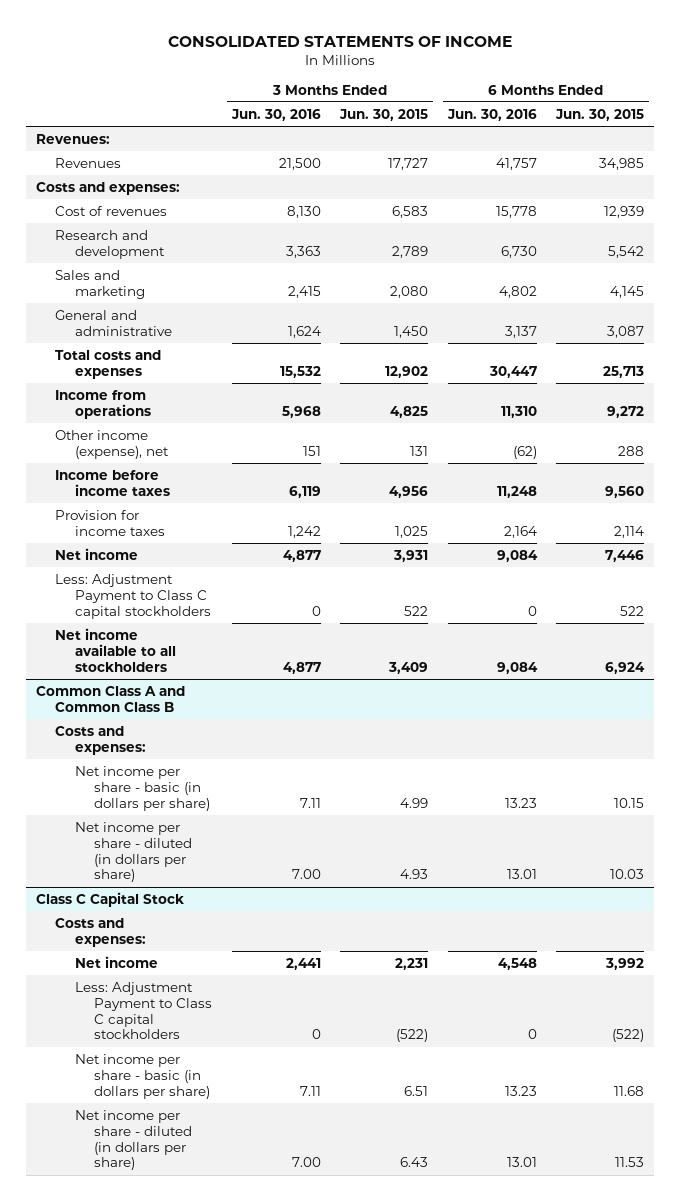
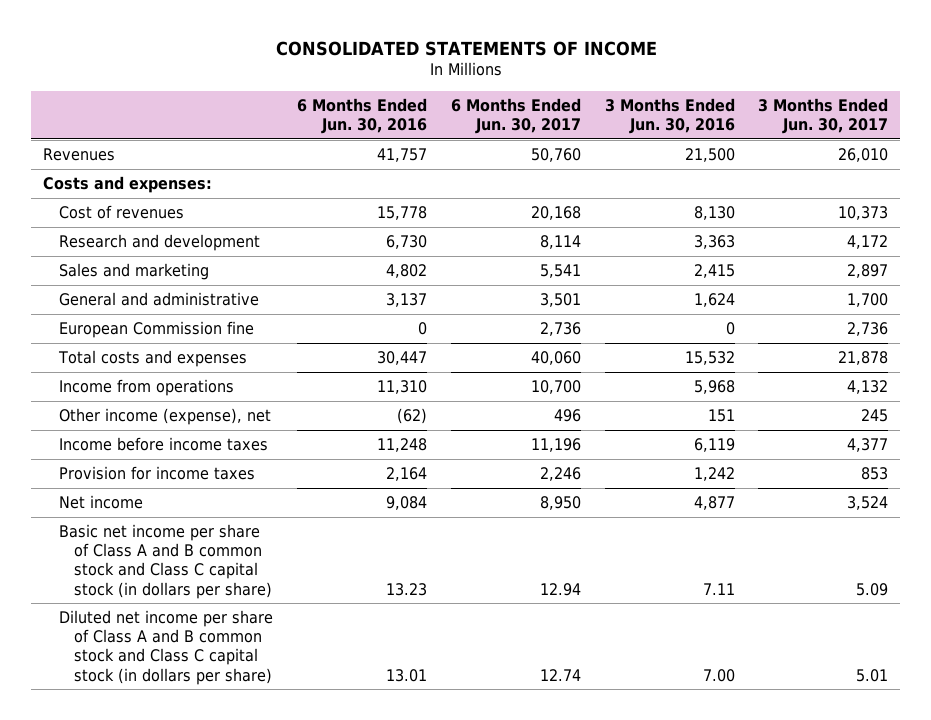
[339,108,429,121] Jun. 30, 2015 -> none
[555,108,645,121] Jun. 30, 2015 -> none
none -> [450,97,581,134] 6 Months Ended Jun. 30, 2017
none -> [758,97,889,134] 3 Months Ended Jun. 30, 2017
[35,133,110,144] Revenues: -> none
none -> [58,321,254,339] European Commission fine
[55,573,211,619] Less: Adjustment Payment to Class C capital stockholders -> none
[55,627,176,672] Net income available to all stockholders -> none
[35,685,185,712] Common Class A and Common Class B -> none
[55,725,146,755] Costs and expenses: -> none
[35,891,184,907] Class C Capital Stock -> none
[55,917,146,947] Costs and expenses: -> none
[74,955,158,968] Net income -> none
[74,981,213,1040] Less: Adjustment Payment to Class C capital stockholders -> none
[74,1053,211,1099] Net income per share - basic (in dollars per share) -> none
[74,1109,193,1171] Net income per share - diluted (in dollars per share) -> none
[74,765,211,811] Net income per share - basic (in dollars per share) -> [58,524,273,599] Basic net income per share of Class A and B common stock and Class C capital stock (in dollars per share)
[74,821,193,883] Net income per share - diluted (in dollars per share) -> [58,610,273,685] Diluted net income per share of Class A and B common stock and Class C capital stock (in dollars per share)

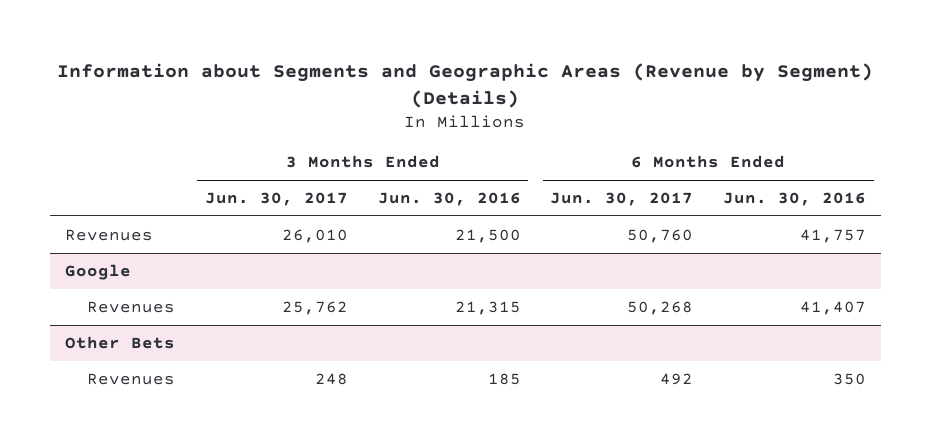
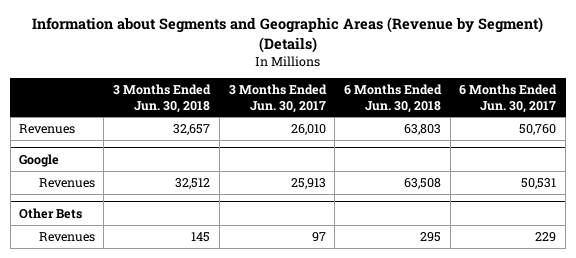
[377,192,521,207] Jun. 30, 2016 -> none
[723,192,867,207] Jun. 30, 2016 -> none
none -> [113,83,212,113] 3 Months Ended Jun. 30, 2018
none -> [343,83,442,113] 6 Months Ended Jun. 30, 2018
[281,300,348,315] 25,762 -> [290,177,326,189] 25,913
[627,300,694,315] 50,268 -> [521,177,557,189] 50,531
[314,372,348,385] 248 -> [311,231,326,242] 97
[660,372,694,385] 492 -> [535,231,557,242] 229

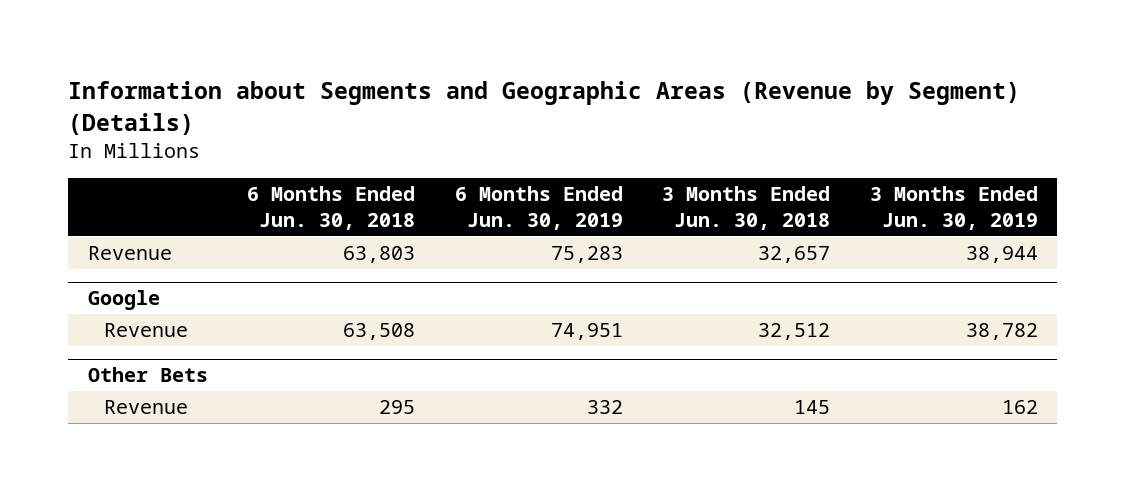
[228,83,327,113] 3 Months Ended Jun. 30, 2017 -> none
[459,83,558,113] 6 Months Ended Jun. 30, 2017 -> none
none -> [454,186,623,231] 6 Months Ended Jun. 30, 2019
none -> [869,186,1038,231] 3 Months Ended Jun. 30, 2019
[19,123,76,134] Revenues -> [87,246,172,261] Revenue
[38,177,95,188] Revenues -> [103,323,188,338] Revenue
[38,231,95,242] Revenues -> [103,400,188,415] Revenue

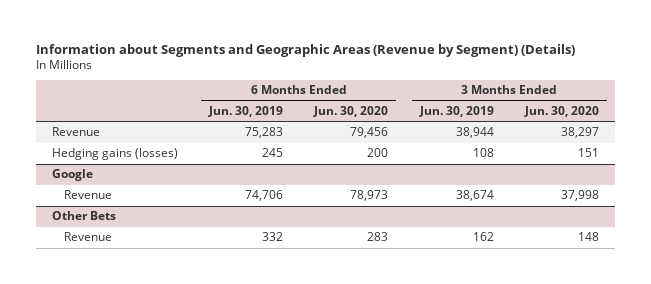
[247,186,416,231] 6 Months Ended Jun. 30, 2018 -> none
[662,186,831,231] 3 Months Ended Jun. 30, 2018 -> none
none -> [313,106,389,118] Jun. 30, 2020
none -> [524,106,600,118] Jun. 30, 2020
none -> [51,148,178,161] Hedging gains (losses)
[550,323,623,341] 74,951 -> [245,190,284,202] 74,706
[965,323,1038,341] 38,782 -> [455,190,494,202] 38,674

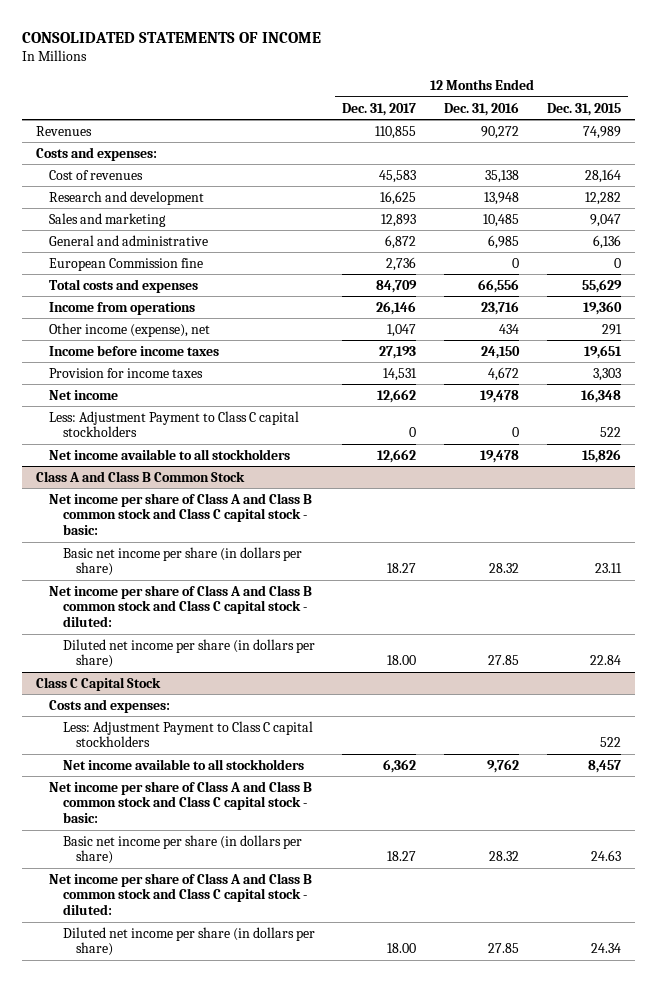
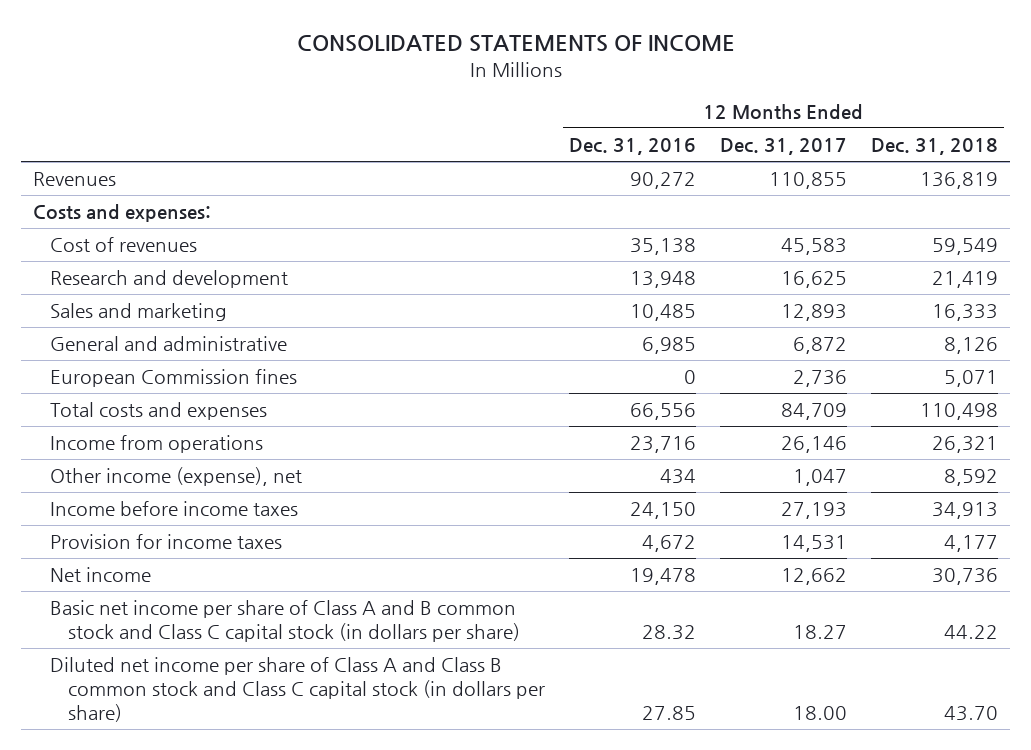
[547,102,622,116] Dec. 31, 2015 -> none
none -> [870,137,998,155] Dec. 31, 2018
[49,257,204,271] European Commission fine -> [50,369,298,388] European Commission fines
[49,410,300,438] Less: Adjustment Payment to Class C capital stockholders -> none
[49,448,291,460] Net income available to all stockholders -> none
[36,470,246,482] Class A and Class B Common Stock -> none
[49,492,313,536] Net income per share of Class A and Class B common stock and Class C capital stock - basic: -> none
[49,584,313,628] Net income per share of Class A and Class B common stock and Class C capital stock - diluted: -> none
[36,676,162,691] Class C Capital Stock -> none
[49,698,171,713] Costs and expenses: -> none
[62,720,313,748] Less: Adjustment Payment to Class C capital stockholders -> none
[62,758,304,770] Net income available to all stockholders -> none
[49,780,313,824] Net income per share of Class A and Class B common stock and Class C capital stock - basic: -> none
[62,834,302,865] Basic net income per share (in dollars per share) -> none
[49,872,313,916] Net income per share of Class A and Class B common stock and Class C capital stock - diluted: -> none
[62,926,315,957] Diluted net income per share (in dollars per share) -> none
[62,546,302,577] Basic net income per share (in dollars per share) -> [50,600,520,643] Basic net income per share of Class A and B common stock and Class C capital stock (in dollars per share)
[62,638,315,669] Diluted net income per share (in dollars per share) -> [50,657,545,722] Diluted net income per share of Class A and Class B common stock and Class C capital stock (in dollars per share)

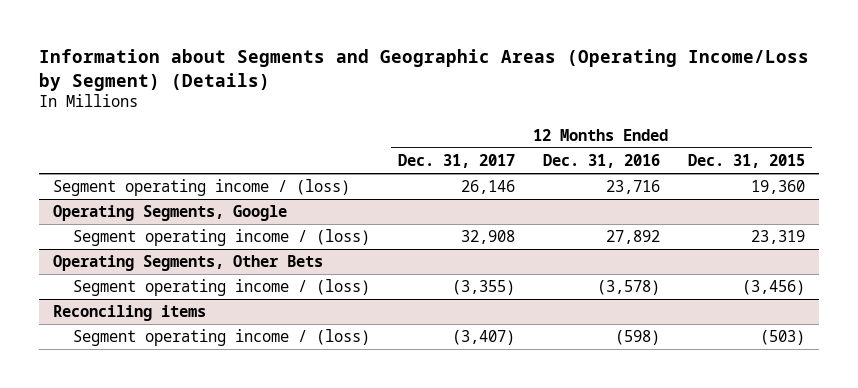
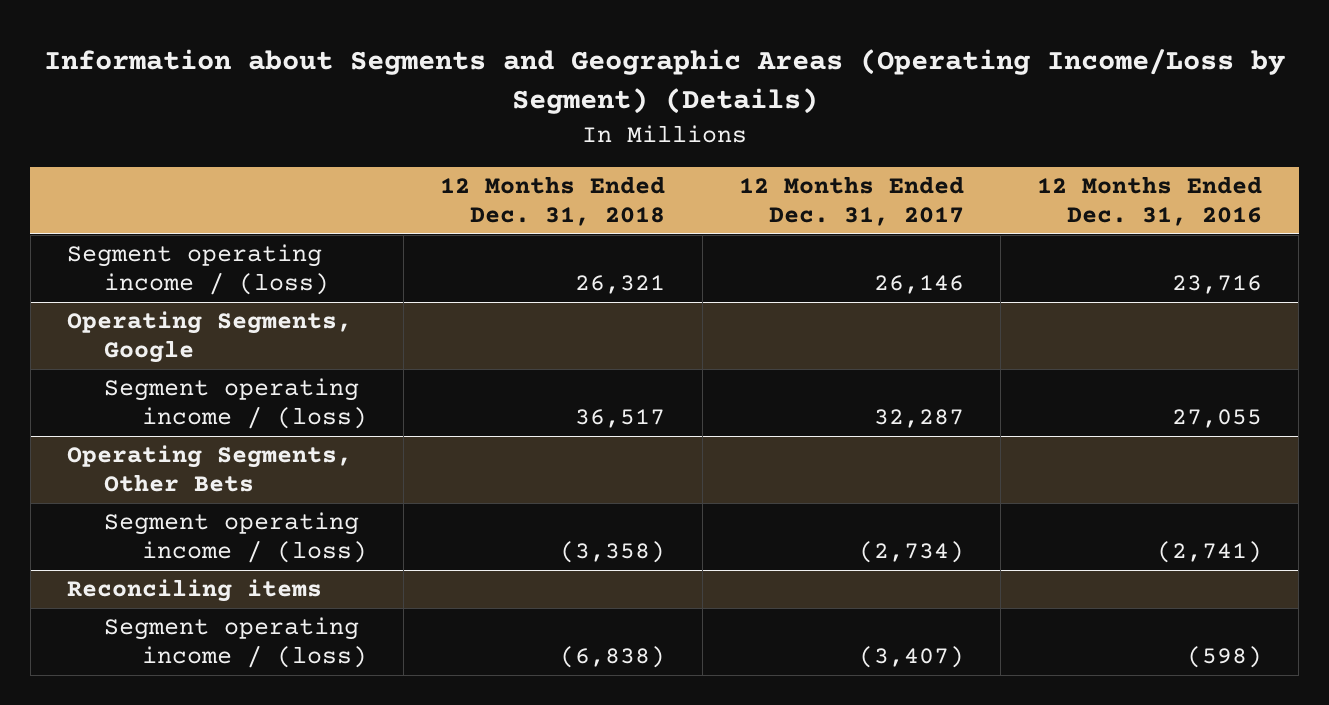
[687,154,805,169] Dec. 31, 2015 -> none
none -> [440,175,666,227] 12 Months Ended Dec. 31, 2018
[460,230,515,245] 32,908 -> [873,409,964,429] 32,287
[605,230,660,245] 27,892 -> [1172,409,1263,429] 27,055
[451,280,515,296] (3,355) -> [858,541,964,564] (2,734)
[596,280,660,296] (3,578) -> [1157,541,1263,564] (2,741)

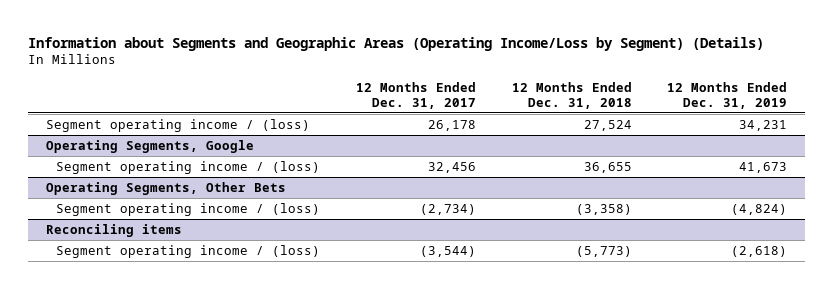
[1037,175,1263,227] 12 Months Ended Dec. 31, 2016 -> none
none -> [667,81,788,109] 12 Months Ended Dec. 31, 2019
[575,275,666,295] 26,321 -> [583,119,632,131] 27,524
[873,275,964,295] 26,146 -> [427,119,476,131] 26,178
[575,409,666,429] 36,517 -> [583,161,632,173] 36,655
[873,409,964,429] 32,287 -> [427,161,476,173] 32,456
[560,646,666,669] (6,838) -> [575,245,632,257] (5,773)
[858,646,964,669] (3,407) -> [419,245,476,257] (3,544)

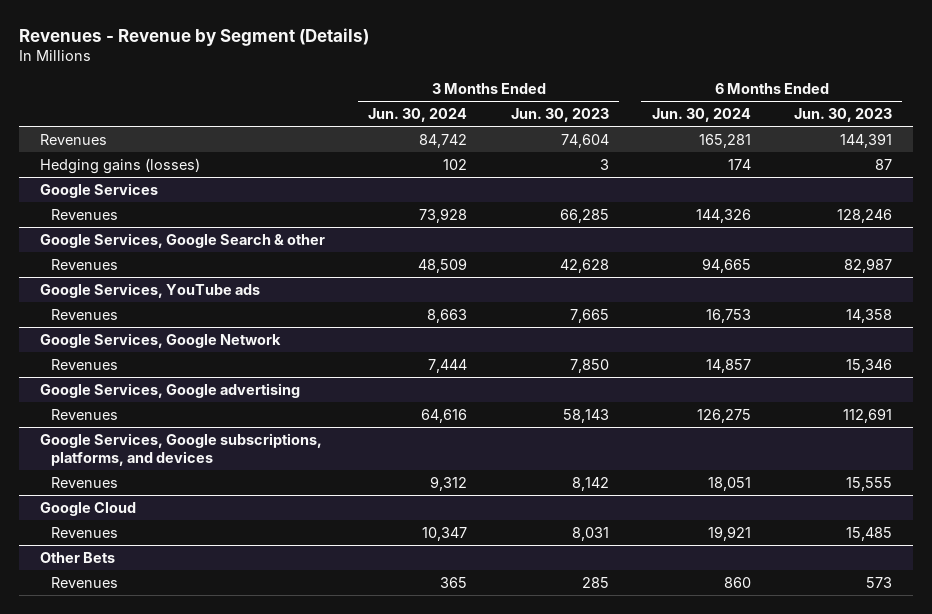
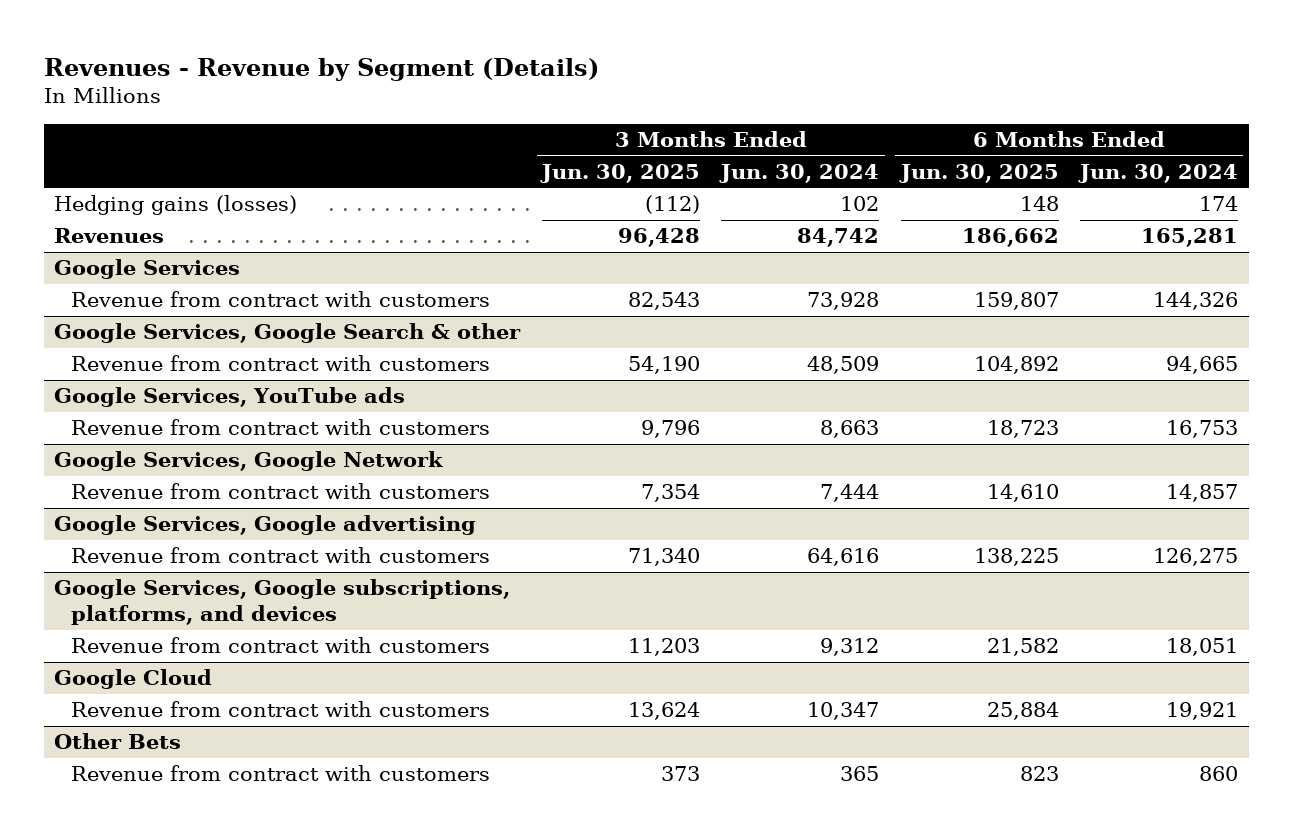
[510,108,609,123] Jun. 30, 2023 -> none
[793,108,892,123] Jun. 30, 2023 -> none
none -> [539,163,700,183] Jun. 30, 2025
none -> [898,163,1059,183] Jun. 30, 2025
[40,133,108,145] Revenues -> [54,228,165,244] Revenues
[50,208,118,220] Revenues -> [70,291,490,308] Revenue from contract with customers
[50,258,118,270] Revenues -> [70,355,490,372] Revenue from contract with customers
[50,308,118,320] Revenues -> [70,419,490,436] Revenue from contract with customers
[50,358,118,370] Revenues -> [70,483,490,500] Revenue from contract with customers
[50,408,118,420] Revenues -> [70,547,490,564] Revenue from contract with customers
[50,476,118,488] Revenues -> [70,637,490,654] Revenue from contract with customers
[50,526,118,538] Revenues -> [70,701,490,718] Revenue from contract with customers
[50,576,118,588] Revenues -> [70,765,490,782] Revenue from contract with customers

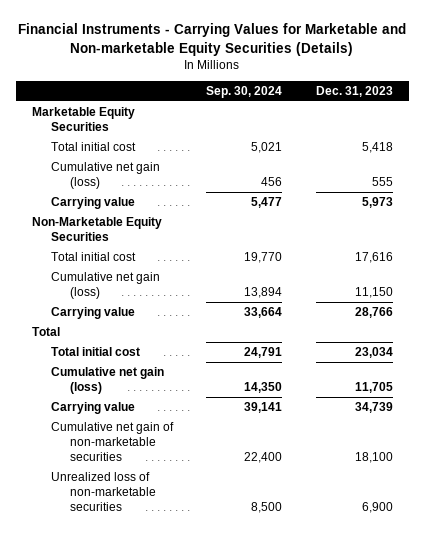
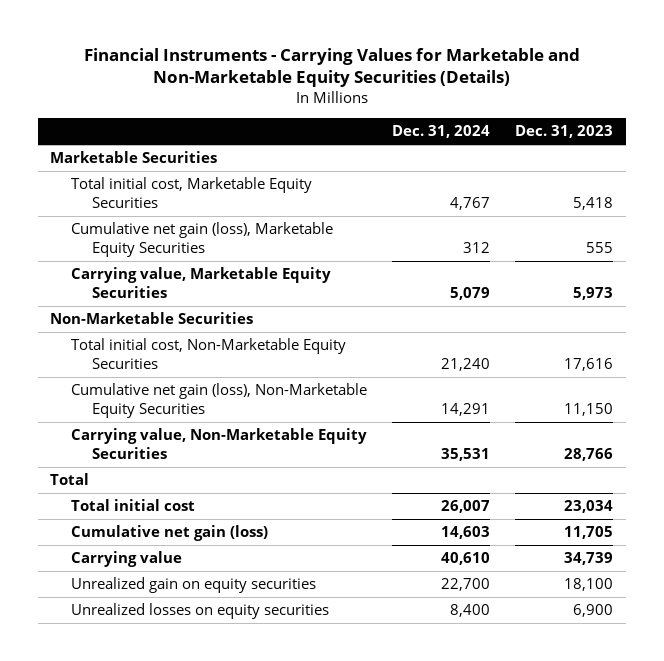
[18,23,407,56] Financial Instruments - Carrying Values for Marketable and Non-marketable Equity Securities (Details) -> [83,47,580,88] Financial Instruments - Carrying Values for Marketable and Non-Marketable Equity Securities (Details)
[206,85,283,98] Sep. 30, 2024 -> none
none -> [392,125,491,139] Dec. 31, 2024
[32,107,136,132] Marketable Equity Securities -> [50,151,218,164] Marketable Securities
[51,142,137,152] Total initial cost -> [71,177,313,209] Total initial cost, Marketable Equity Securities
[51,162,161,190] Cumulative net gain (loss) -> [71,222,334,258] Cumulative net gain (loss), Marketable Equity Securities
[51,197,136,210] Carrying value -> [71,267,332,299] Carrying value, Marketable Equity Securities
[32,217,163,242] Non-Marketable Equity Securities -> [50,312,254,325] Non-Marketable Securities
[51,252,137,262] Total initial cost -> [71,338,347,370] Total initial cost, Non-Marketable Equity Securities
[51,272,161,300] Cumulative net gain (loss) -> [71,383,368,419] Cumulative net gain (loss), Non-Marketable Equity Securities
[51,307,136,320] Carrying value -> [71,428,368,460] Carrying value, Non-Marketable Equity Securities
[51,422,175,462] Cumulative net gain of non-marketable securities -> [71,577,317,594] Unrealized gain on equity securities
[51,472,156,512] Unrealized loss of non-marketable securities -> [71,603,330,620] Unrealized losses on equity securities

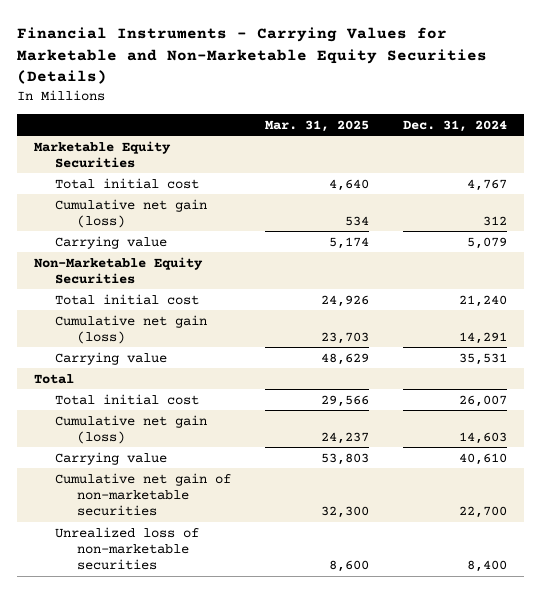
[515,125,614,139] Dec. 31, 2023 -> none
none -> [265,119,370,132] Mar. 31, 2025
[50,151,218,164] Marketable Securities -> [33,140,171,168] Marketable Equity Securities
[71,177,313,209] Total initial cost, Marketable Equity Securities -> [55,177,200,189] Total initial cost
[71,222,334,258] Cumulative net gain (loss), Marketable Equity Securities -> [55,198,208,228] Cumulative net gain (loss)
[71,267,332,299] Carrying value, Marketable Equity Securities -> [55,235,168,249] Carrying value
[50,312,254,325] Non-Marketable Securities -> [33,256,203,284] Non-Marketable Equity Securities
[71,338,347,370] Total initial cost, Non-Marketable Equity Securities -> [55,293,200,305] Total initial cost
[71,383,368,419] Cumulative net gain (loss), Non-Marketable Equity Securities -> [55,314,208,344] Cumulative net gain (loss)
[71,428,368,460] Carrying value, Non-Marketable Equity Securities -> [55,351,168,365] Carrying value
[71,577,317,594] Unrealized gain on equity securities -> [55,472,232,516] Cumulative net gain of non-marketable securities
[71,603,330,620] Unrealized losses on equity securities -> [55,526,200,570] Unrealized loss of non-marketable securities

